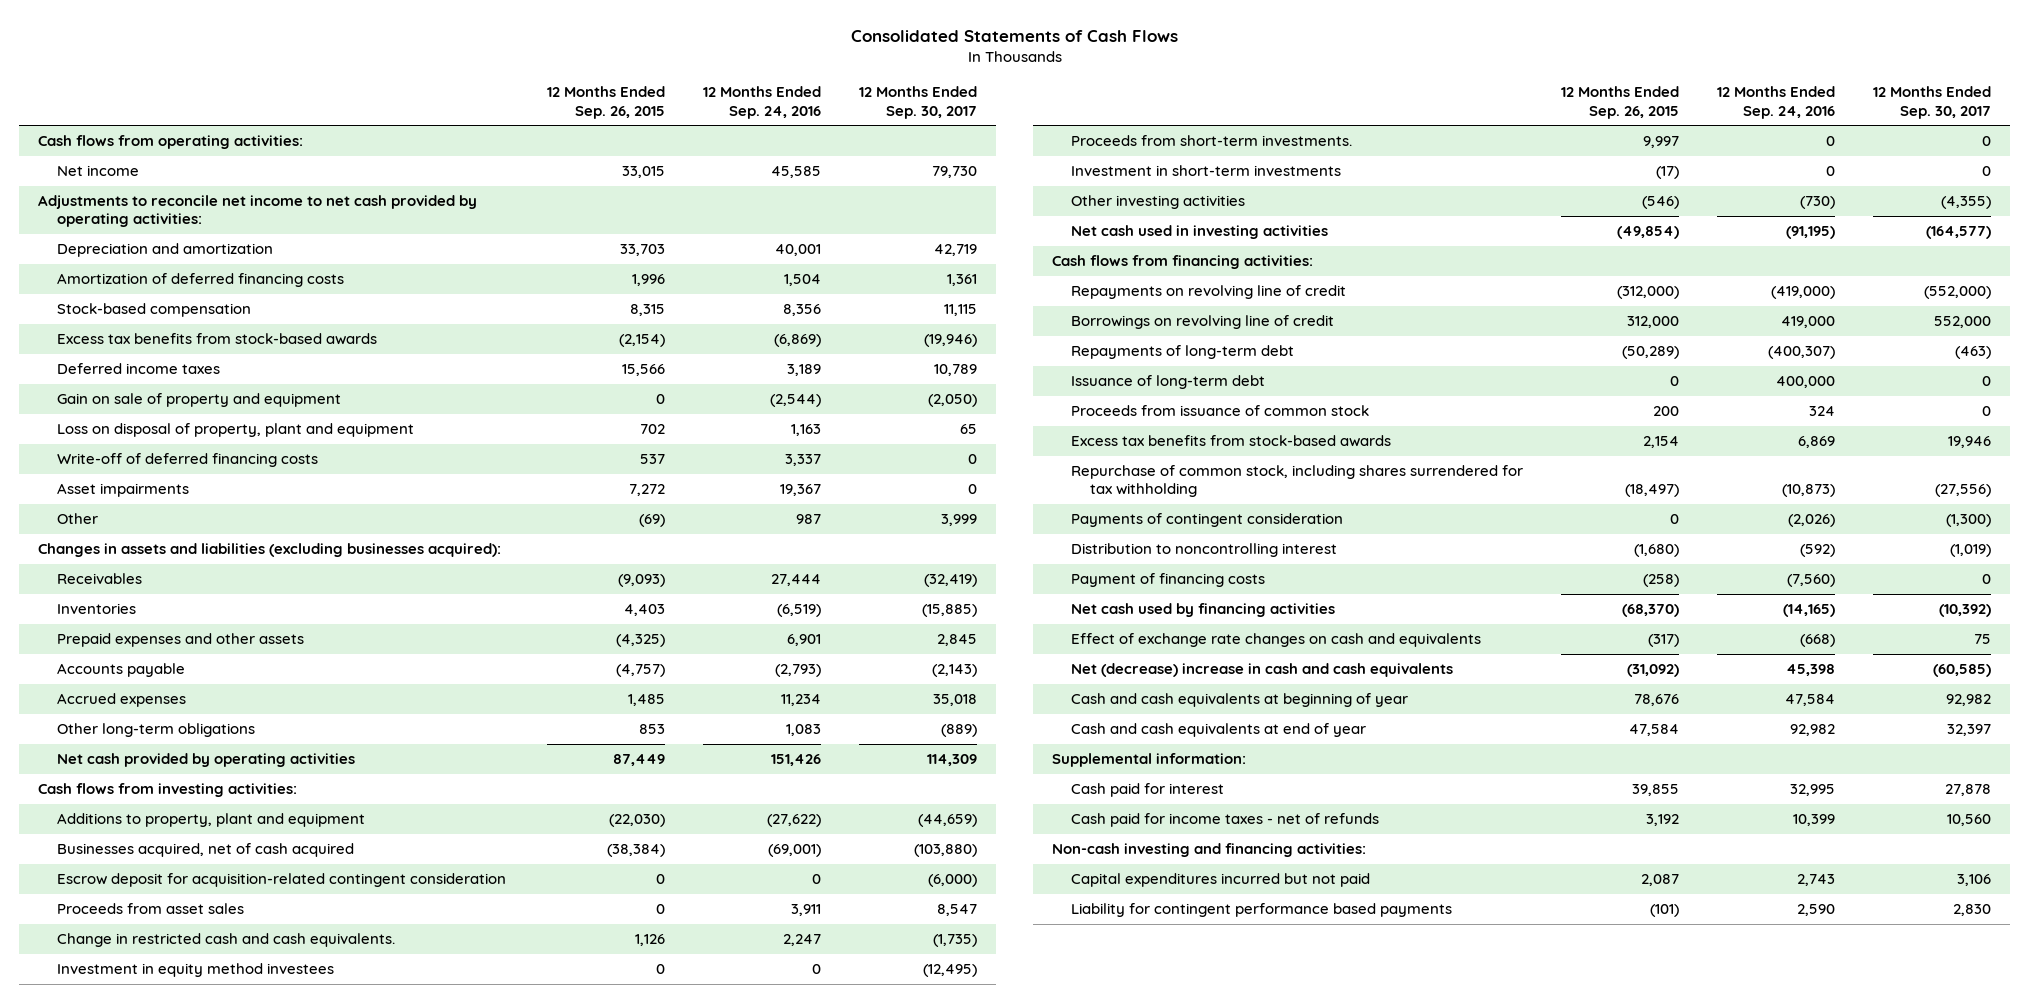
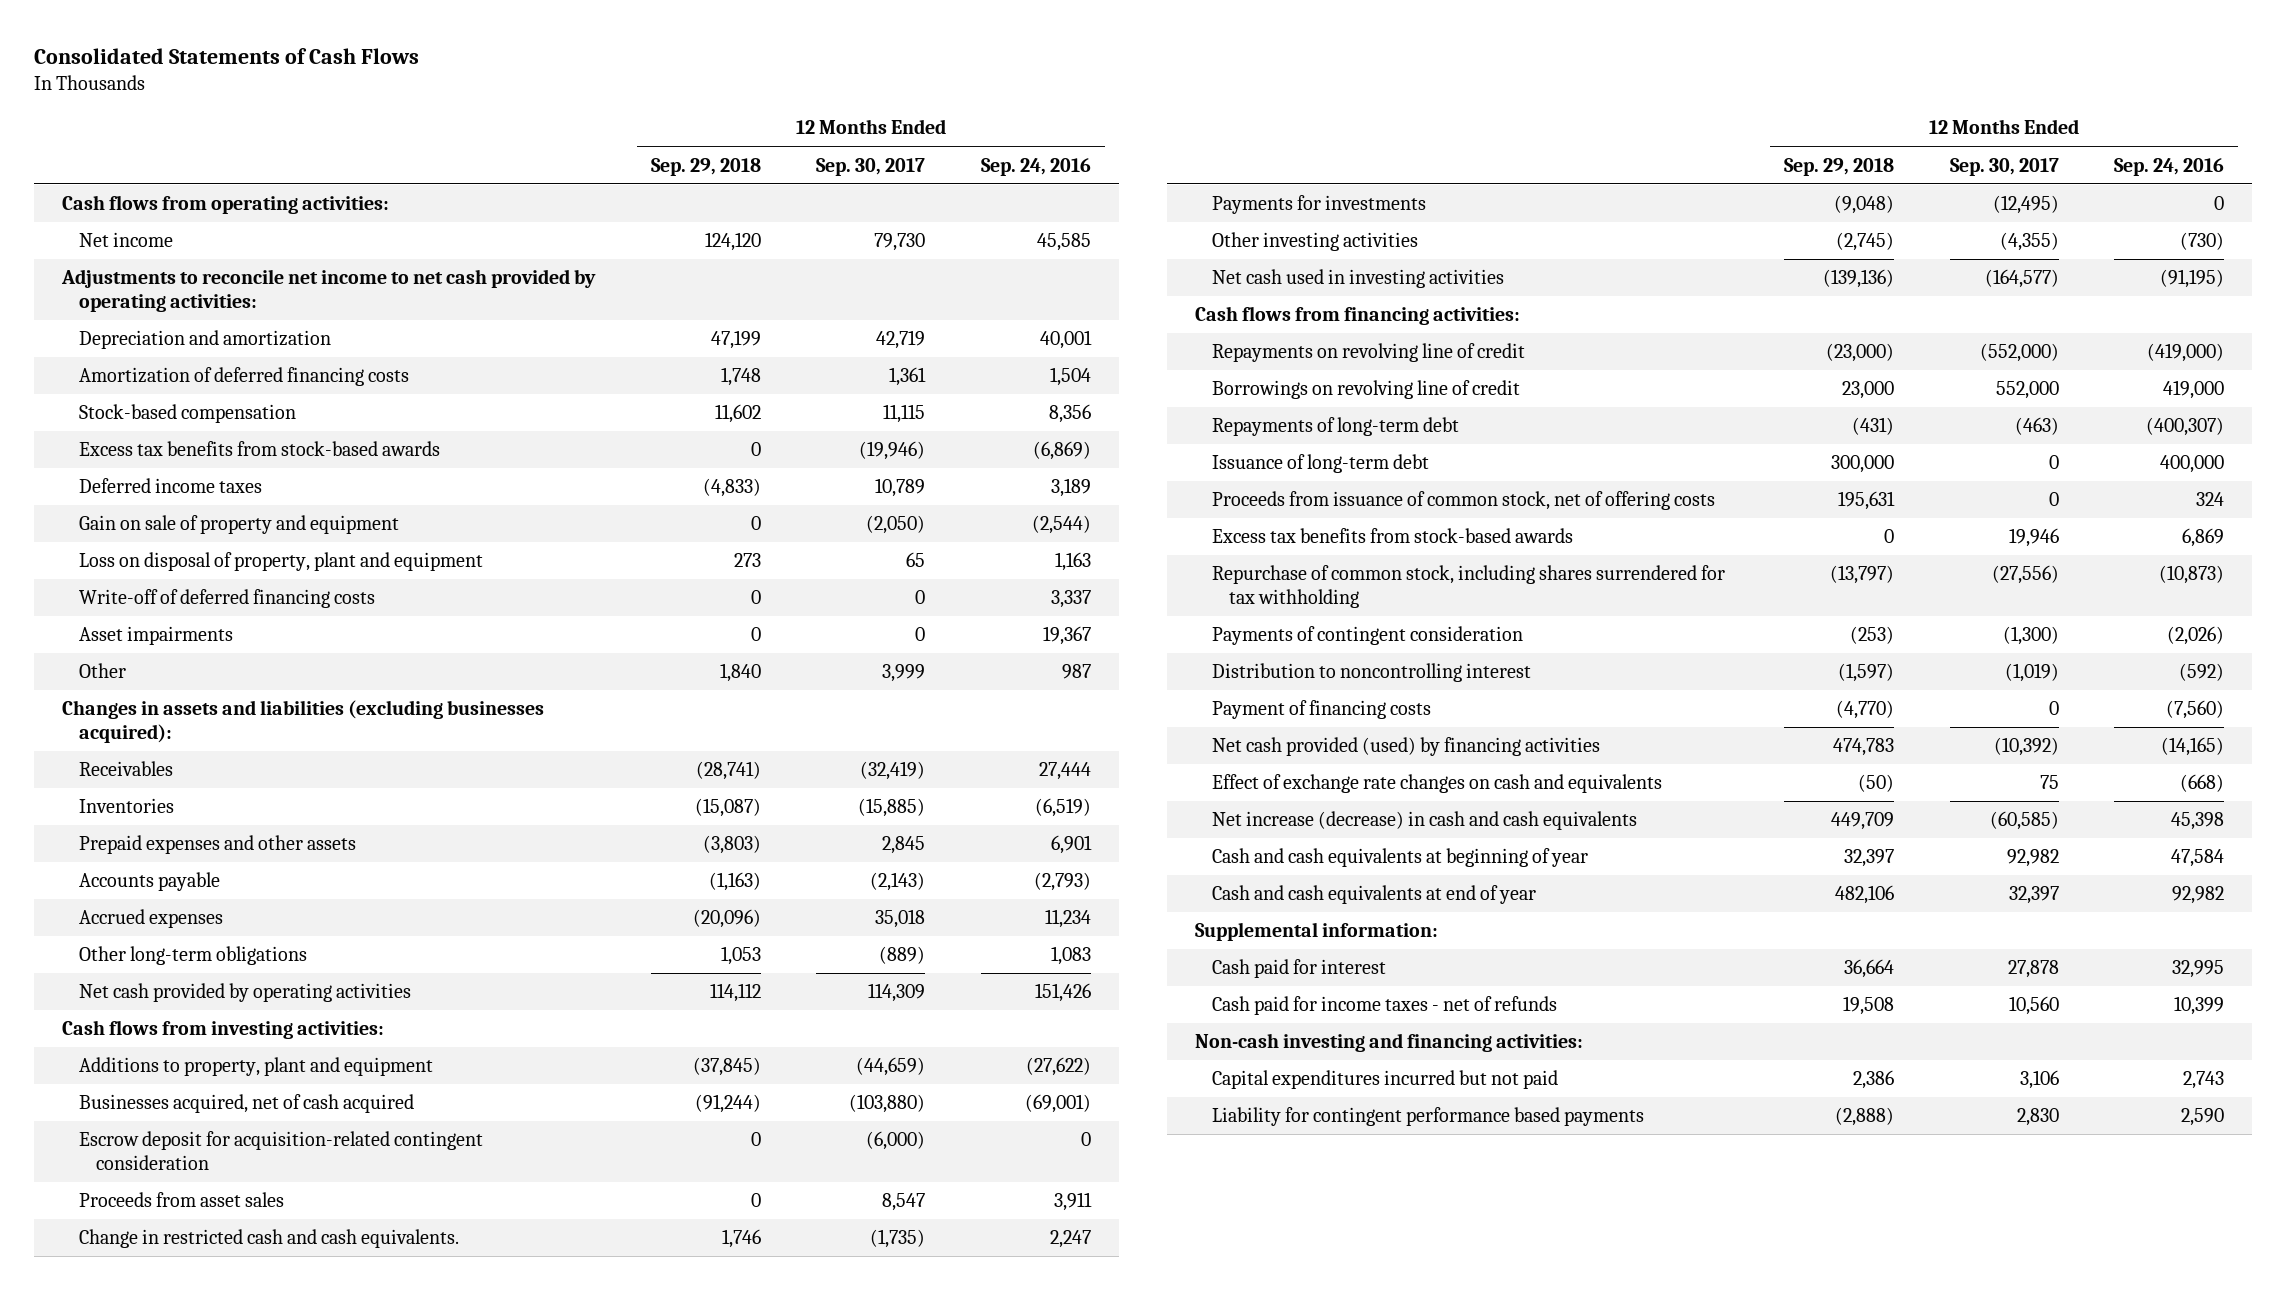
[546,86,665,119] 12 Months Ended Sep. 26, 2015 -> none
none -> [650,157,761,176] Sep. 29, 2018
[1071,135,1353,147] Proceeds from short-term investments. -> none
[1071,165,1342,177] Investment in short-term investments -> none
[56,963,334,978] Investment in equity method investees -> [1212,195,1427,215] Payments for investments
[1071,405,1370,417] Proceeds from issuance of common stock -> [1212,491,1716,511] Proceeds from issuance of common stock, net of offering costs
[1071,603,1336,618] Net cash used by financing activities -> [1212,737,1601,757] Net cash provided (used) by financing activities
[1071,663,1454,678] Net (decrease) increase in cash and cash equivalents -> [1212,811,1638,831] Net increase (decrease) in cash and cash equivalents

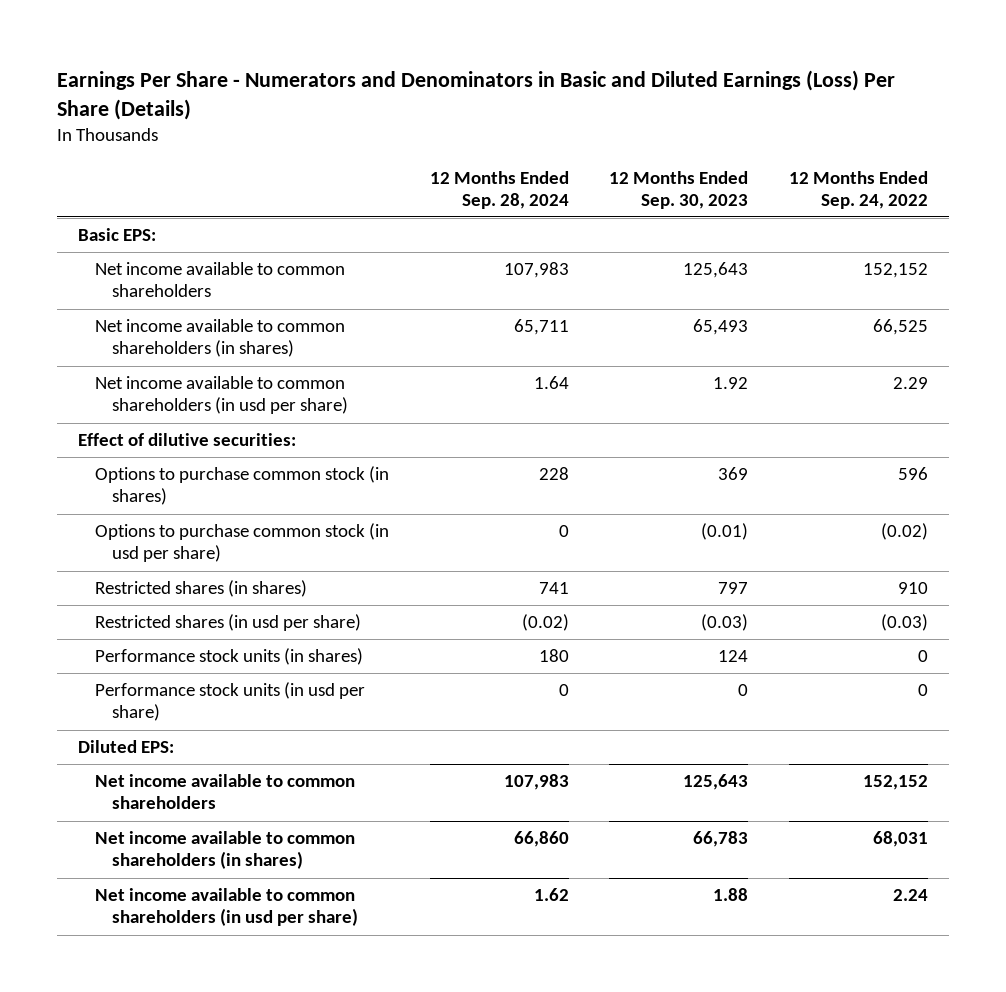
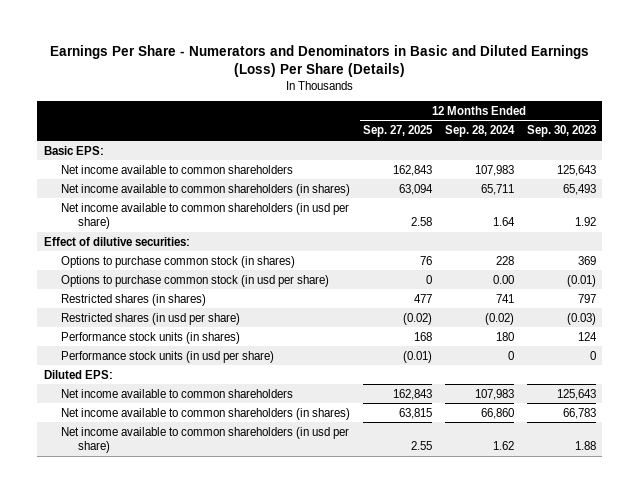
[789,170,929,209] 12 Months Ended Sep. 24, 2022 -> none
none -> [362,125,433,138] Sep. 27, 2025
[558,525,569,538] 0 -> [492,274,514,284] 0.00

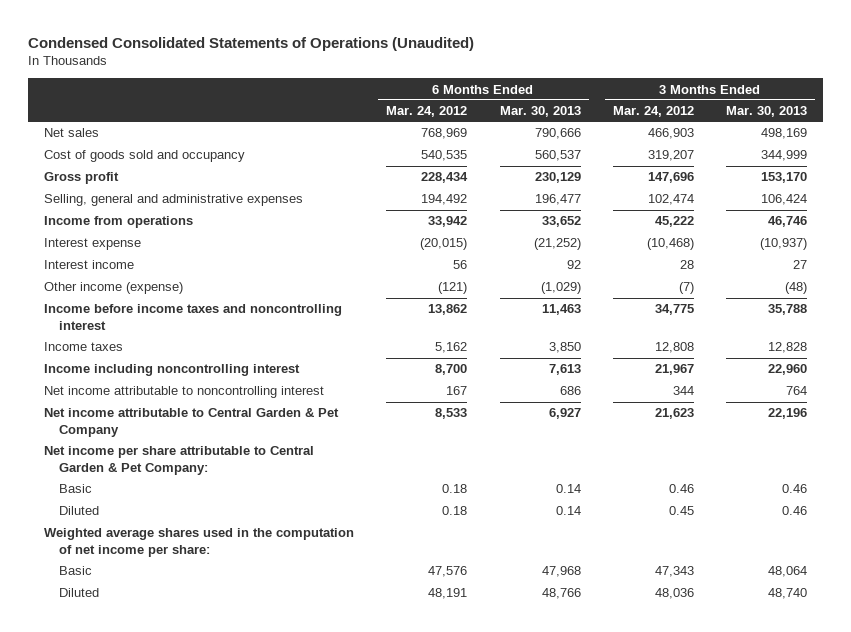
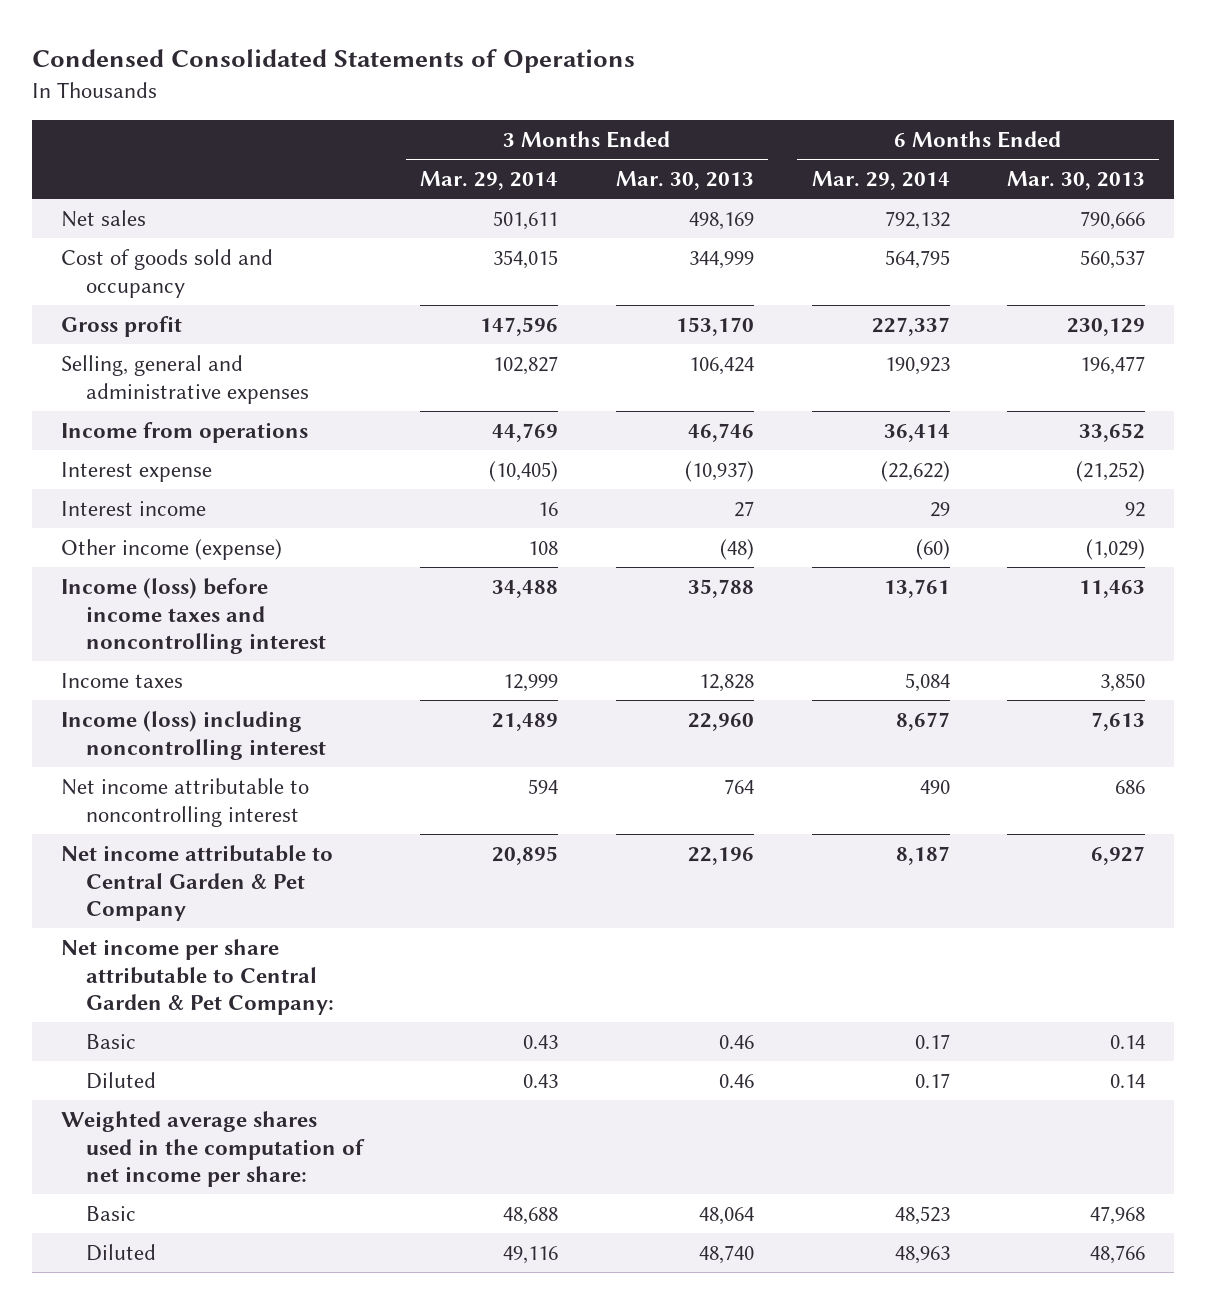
[27,36,474,51] Condensed Consolidated Statements of Operations (Unaudited) -> [31,49,635,74] Condensed Consolidated Statements of Operations
[386,106,468,118] Mar. 24, 2012 -> none
[612,106,694,118] Mar. 24, 2012 -> none
none -> [420,170,559,190] Mar. 29, 2014
none -> [811,170,950,190] Mar. 29, 2014
[43,304,342,330] Income before income taxes and noncontrolling interest -> [60,577,326,655] Income (loss) before income taxes and noncontrolling interest
[43,364,300,377] Income including noncontrolling interest -> [60,710,326,760] Income (loss) including noncontrolling interest

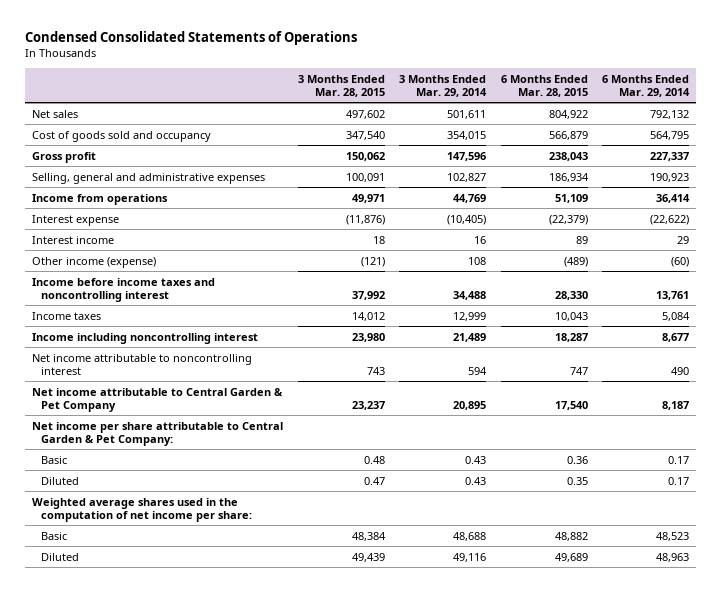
[615,170,754,190] Mar. 30, 2013 -> none
[1007,170,1146,190] Mar. 30, 2013 -> none
none -> [297,74,385,97] 3 Months Ended Mar. 28, 2015
none -> [500,74,588,97] 6 Months Ended Mar. 28, 2015
[60,577,326,655] Income (loss) before income taxes and noncontrolling interest -> [32,277,216,302] Income before income taxes and noncontrolling interest
[60,710,326,760] Income (loss) including noncontrolling interest -> [32,332,259,344] Income including noncontrolling interest

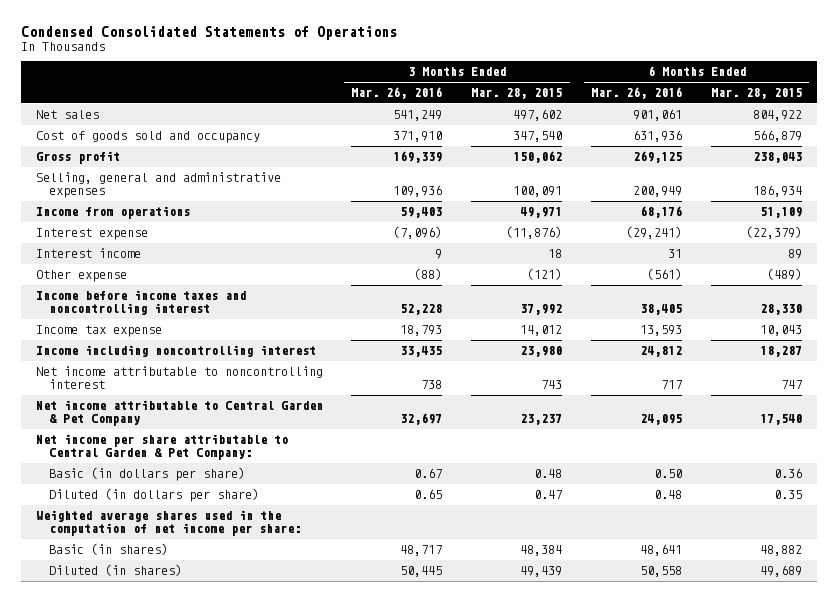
[399,74,488,97] 3 Months Ended Mar. 29, 2014 -> none
[602,74,691,97] 6 Months Ended Mar. 29, 2014 -> none
none -> [351,87,443,100] Mar. 26, 2016
none -> [591,87,683,100] Mar. 26, 2016
[32,256,157,268] Other income (expense) -> [35,270,127,283] Other expense
[32,311,102,320] Income taxes -> [35,325,162,338] Income tax expense
[40,455,67,464] Basic -> [48,467,245,482] Basic (in dollars per share)
[40,476,79,485] Diluted -> [48,488,259,503] Diluted (in dollars per share)
[40,531,67,540] Basic -> [48,543,168,556] Basic (in shares)
[40,552,79,561] Diluted -> [48,564,182,577] Diluted (in shares)

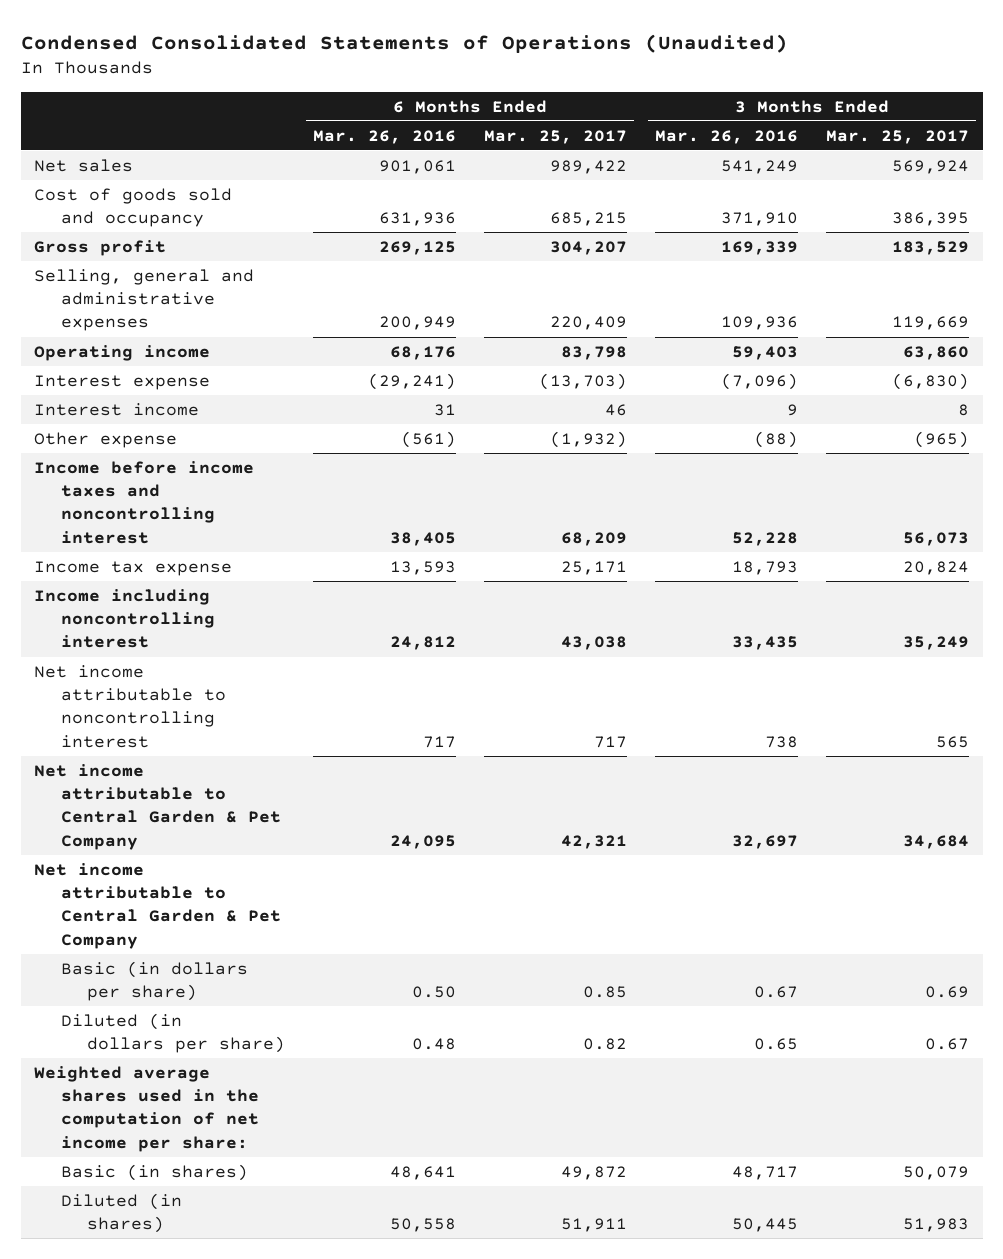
[21,26,398,41] Condensed Consolidated Statements of Operations -> [20,33,788,53] Condensed Consolidated Statements of Operations (Unaudited)
[471,88,563,100] Mar. 28, 2015 -> none
[711,88,803,100] Mar. 28, 2015 -> none
none -> [484,129,628,144] Mar. 25, 2017
none -> [825,129,969,144] Mar. 25, 2017
[35,206,190,220] Income from operations -> [34,344,211,361] Operating income
[35,434,288,461] Net income per share attributable to Central Garden & Pet Company: -> [34,862,281,949] Net income attributable to Central Garden & Pet Company

